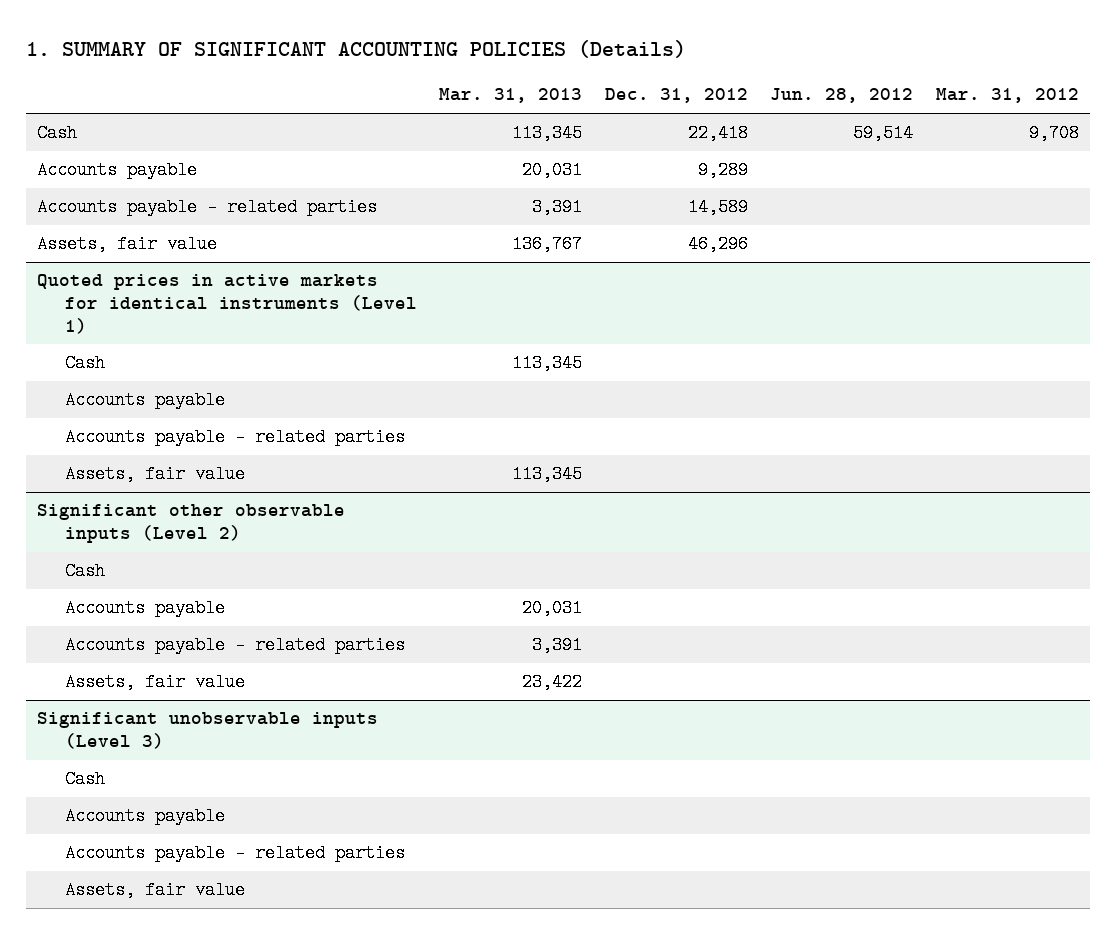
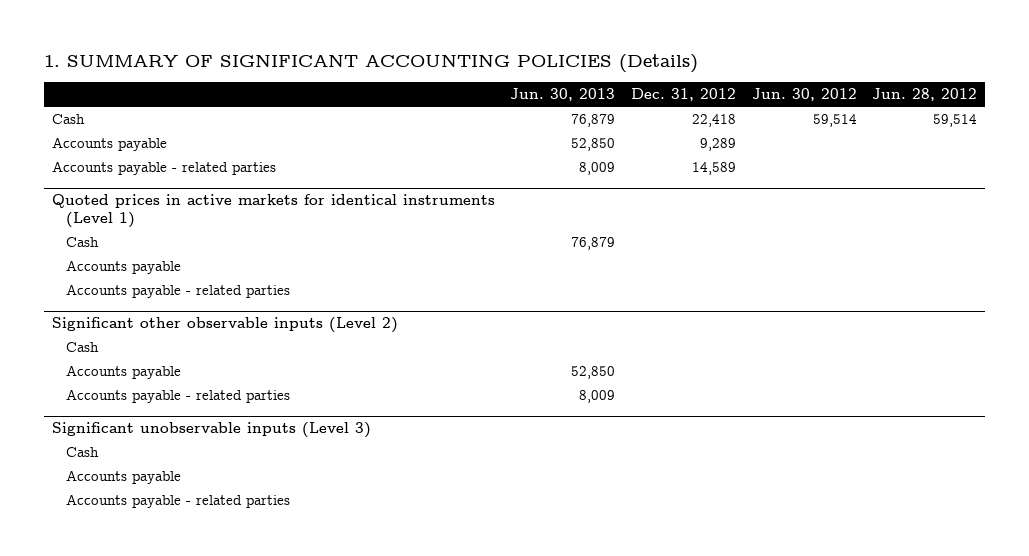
[439,88,583,104] Mar. 31, 2013 -> none
[935,88,1079,104] Mar. 31, 2012 -> none
none -> [510,88,616,102] Jun. 30, 2013
none -> [751,88,857,102] Jun. 30, 2012
[37,235,218,254] Assets, fair value -> none
[64,465,245,484] Assets, fair value -> none
[64,673,245,692] Assets, fair value -> none
[64,881,245,900] Assets, fair value -> none

